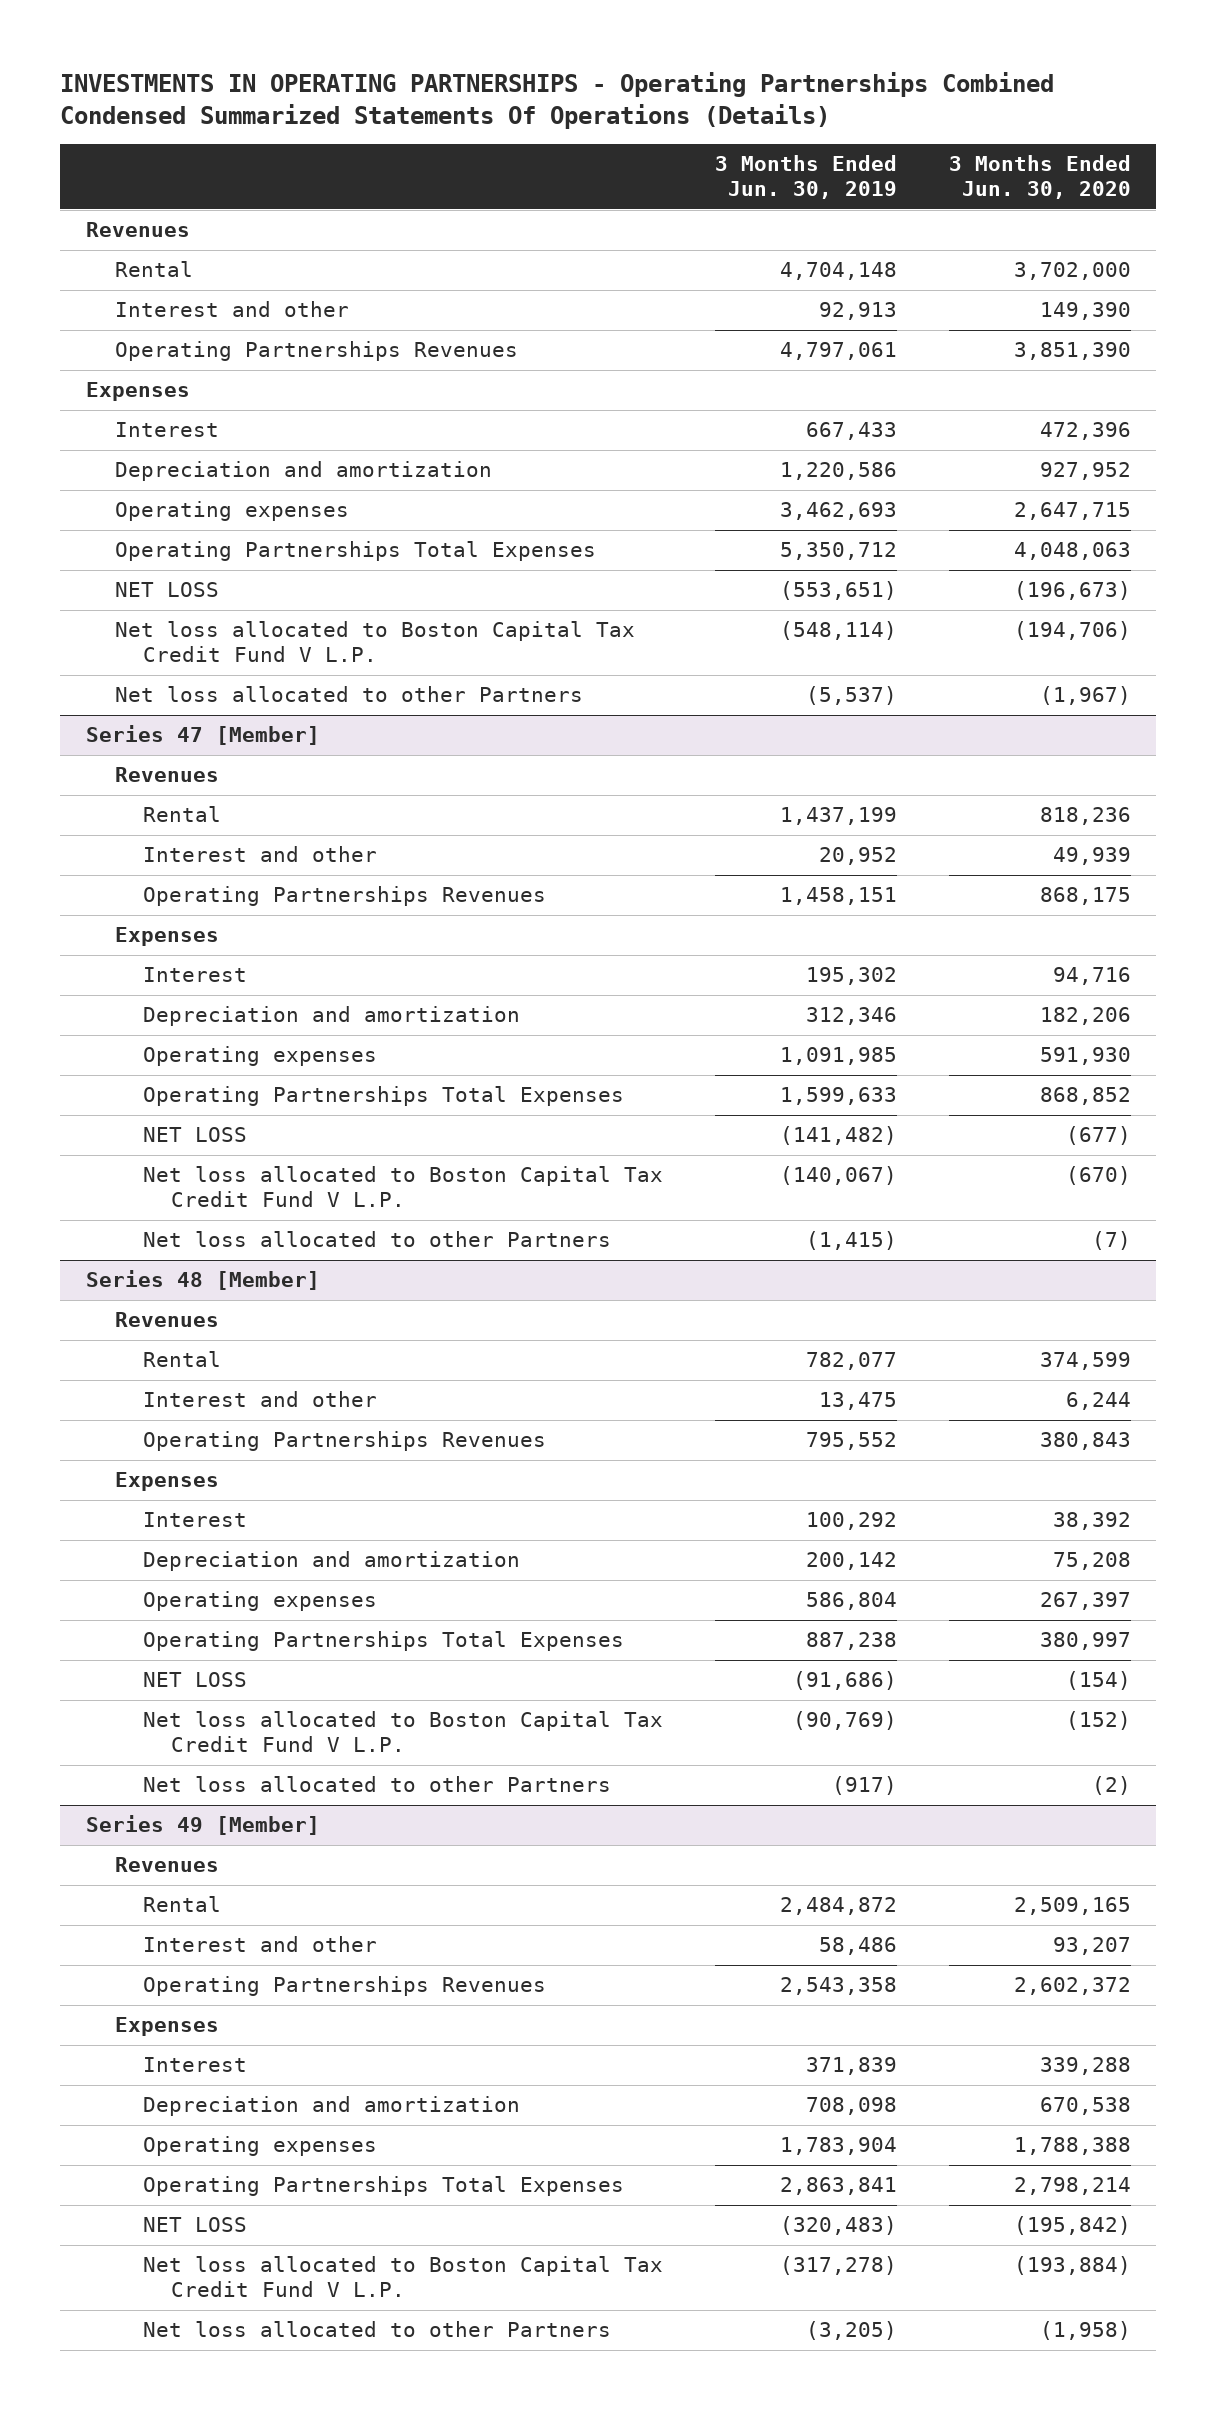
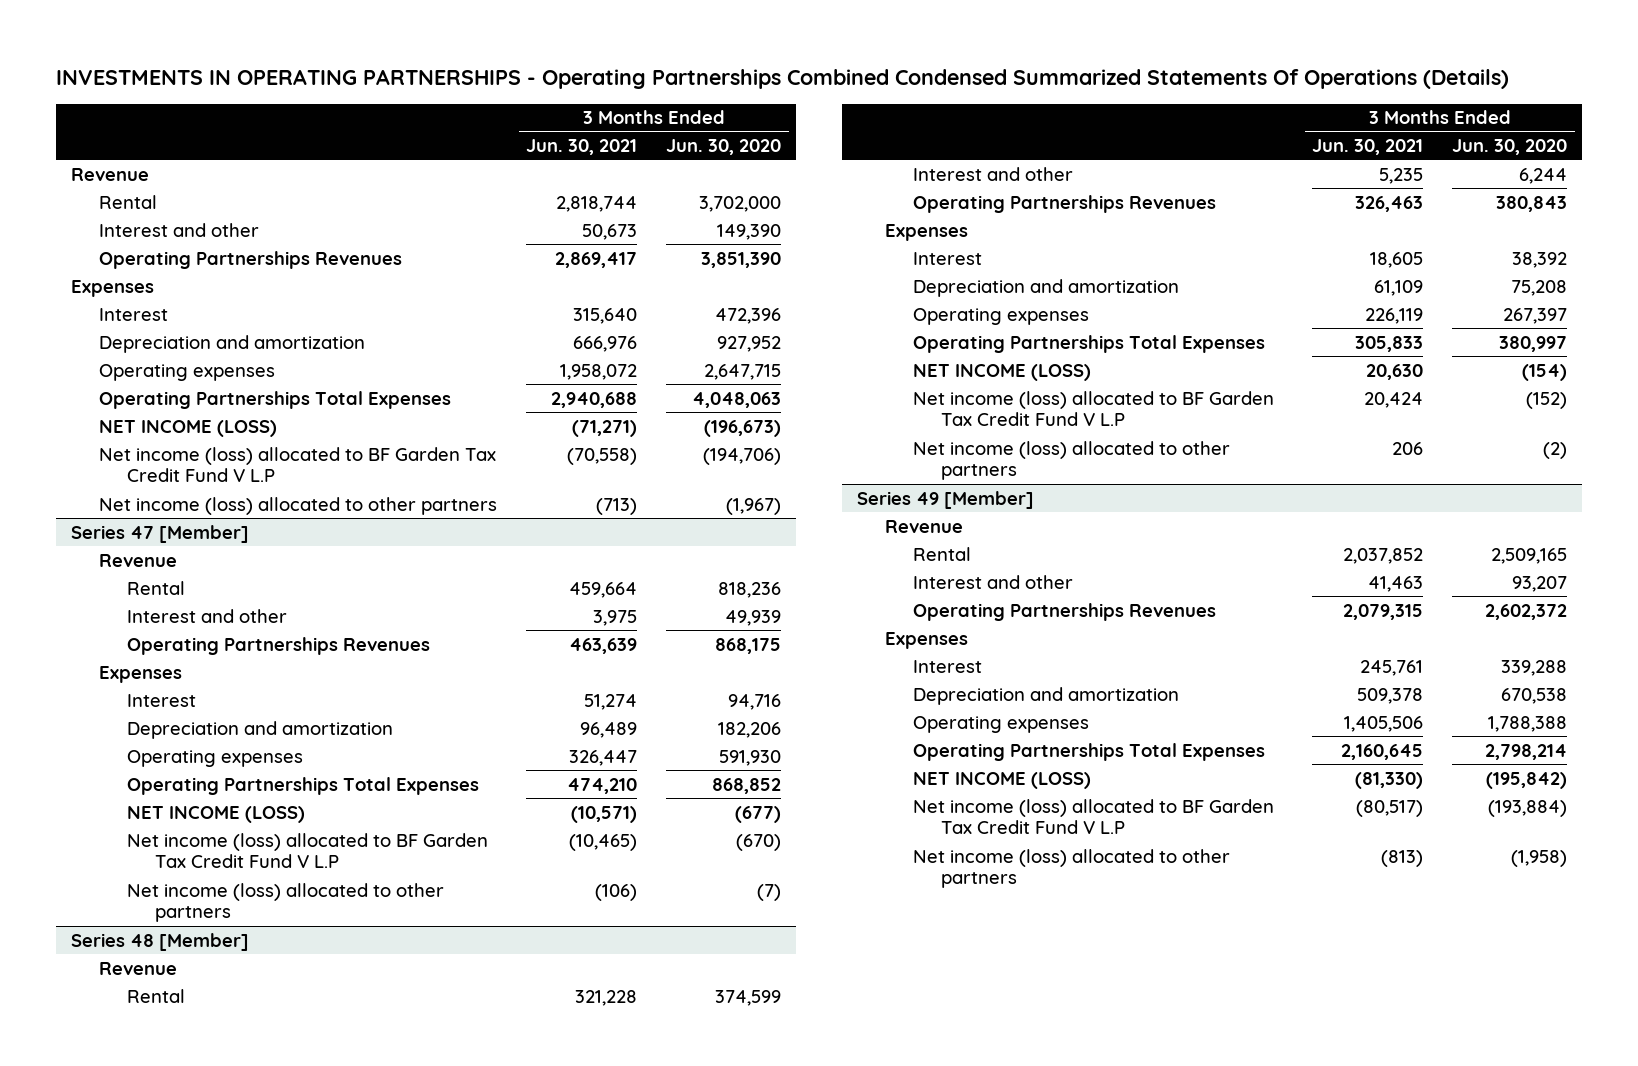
[714,155,897,200] 3 Months Ended Jun. 30, 2019 -> none
none -> [526,139,638,156] Jun. 30, 2021
[86,222,191,238] Revenues -> [70,167,149,181] Revenue
[114,582,219,598] NET LOSS -> [98,419,277,437] NET INCOME (LOSS)
[114,621,635,663] Net loss allocated to Boston Capital Tax Credit Fund V L.P. -> [98,446,496,483] Net income (loss) allocated to BF Garden Tax Credit Fund V L.P
[114,686,583,703] Net loss allocated to other Partners -> [98,496,497,515] Net income (loss) allocated to other partners
[114,767,219,783] Revenues -> [98,553,177,567] Revenue
[143,1127,248,1143] NET LOSS -> [127,805,306,823] NET INCOME (LOSS)
[143,1166,664,1208] Net loss allocated to Boston Capital Tax Credit Fund V L.P. -> [127,832,489,869] Net income (loss) allocated to BF Garden Tax Credit Fund V L.P
[143,1231,612,1248] Net loss allocated to other Partners -> [127,882,445,923] Net income (loss) allocated to other partners
[114,1312,219,1328] Revenues -> [98,961,177,975] Revenue
[143,1672,248,1688] NET LOSS -> [913,363,1092,381] NET INCOME (LOSS)
[143,1711,664,1753] Net loss allocated to Boston Capital Tax Credit Fund V L.P. -> [913,390,1275,427] Net income (loss) allocated to BF Garden Tax Credit Fund V L.P
[143,1776,612,1793] Net loss allocated to other Partners -> [913,440,1231,481] Net income (loss) allocated to other partners
[114,1857,219,1873] Revenues -> [885,519,964,533] Revenue
[143,2217,248,2233] NET LOSS -> [913,771,1092,789] NET INCOME (LOSS)
[143,2256,664,2298] Net loss allocated to Boston Capital Tax Credit Fund V L.P. -> [913,798,1275,835] Net income (loss) allocated to BF Garden Tax Credit Fund V L.P
[143,2321,612,2338] Net loss allocated to other Partners -> [913,848,1231,889] Net income (loss) allocated to other partners

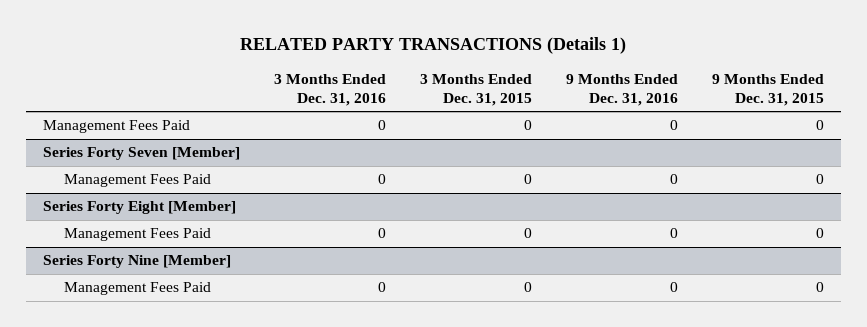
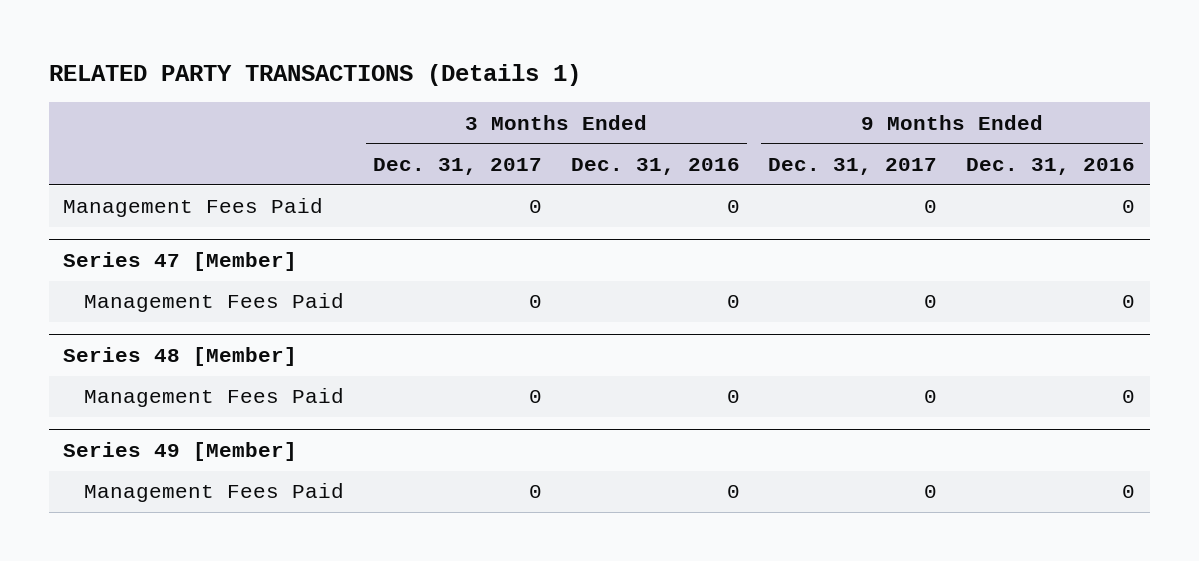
[419,73,532,107] 3 Months Ended Dec. 31, 2015 -> none
[712,73,825,107] 9 Months Ended Dec. 31, 2015 -> none
none -> [372,157,542,175] Dec. 31, 2017
none -> [768,157,938,175] Dec. 31, 2017
[42,147,240,161] Series Forty Seven [Member] -> [63,252,298,272] Series 47 [Member]
[42,201,236,215] Series Forty Eight [Member] -> [63,347,298,367] Series 48 [Member]
[42,255,231,269] Series Forty Nine [Member] -> [63,442,298,462] Series 49 [Member]

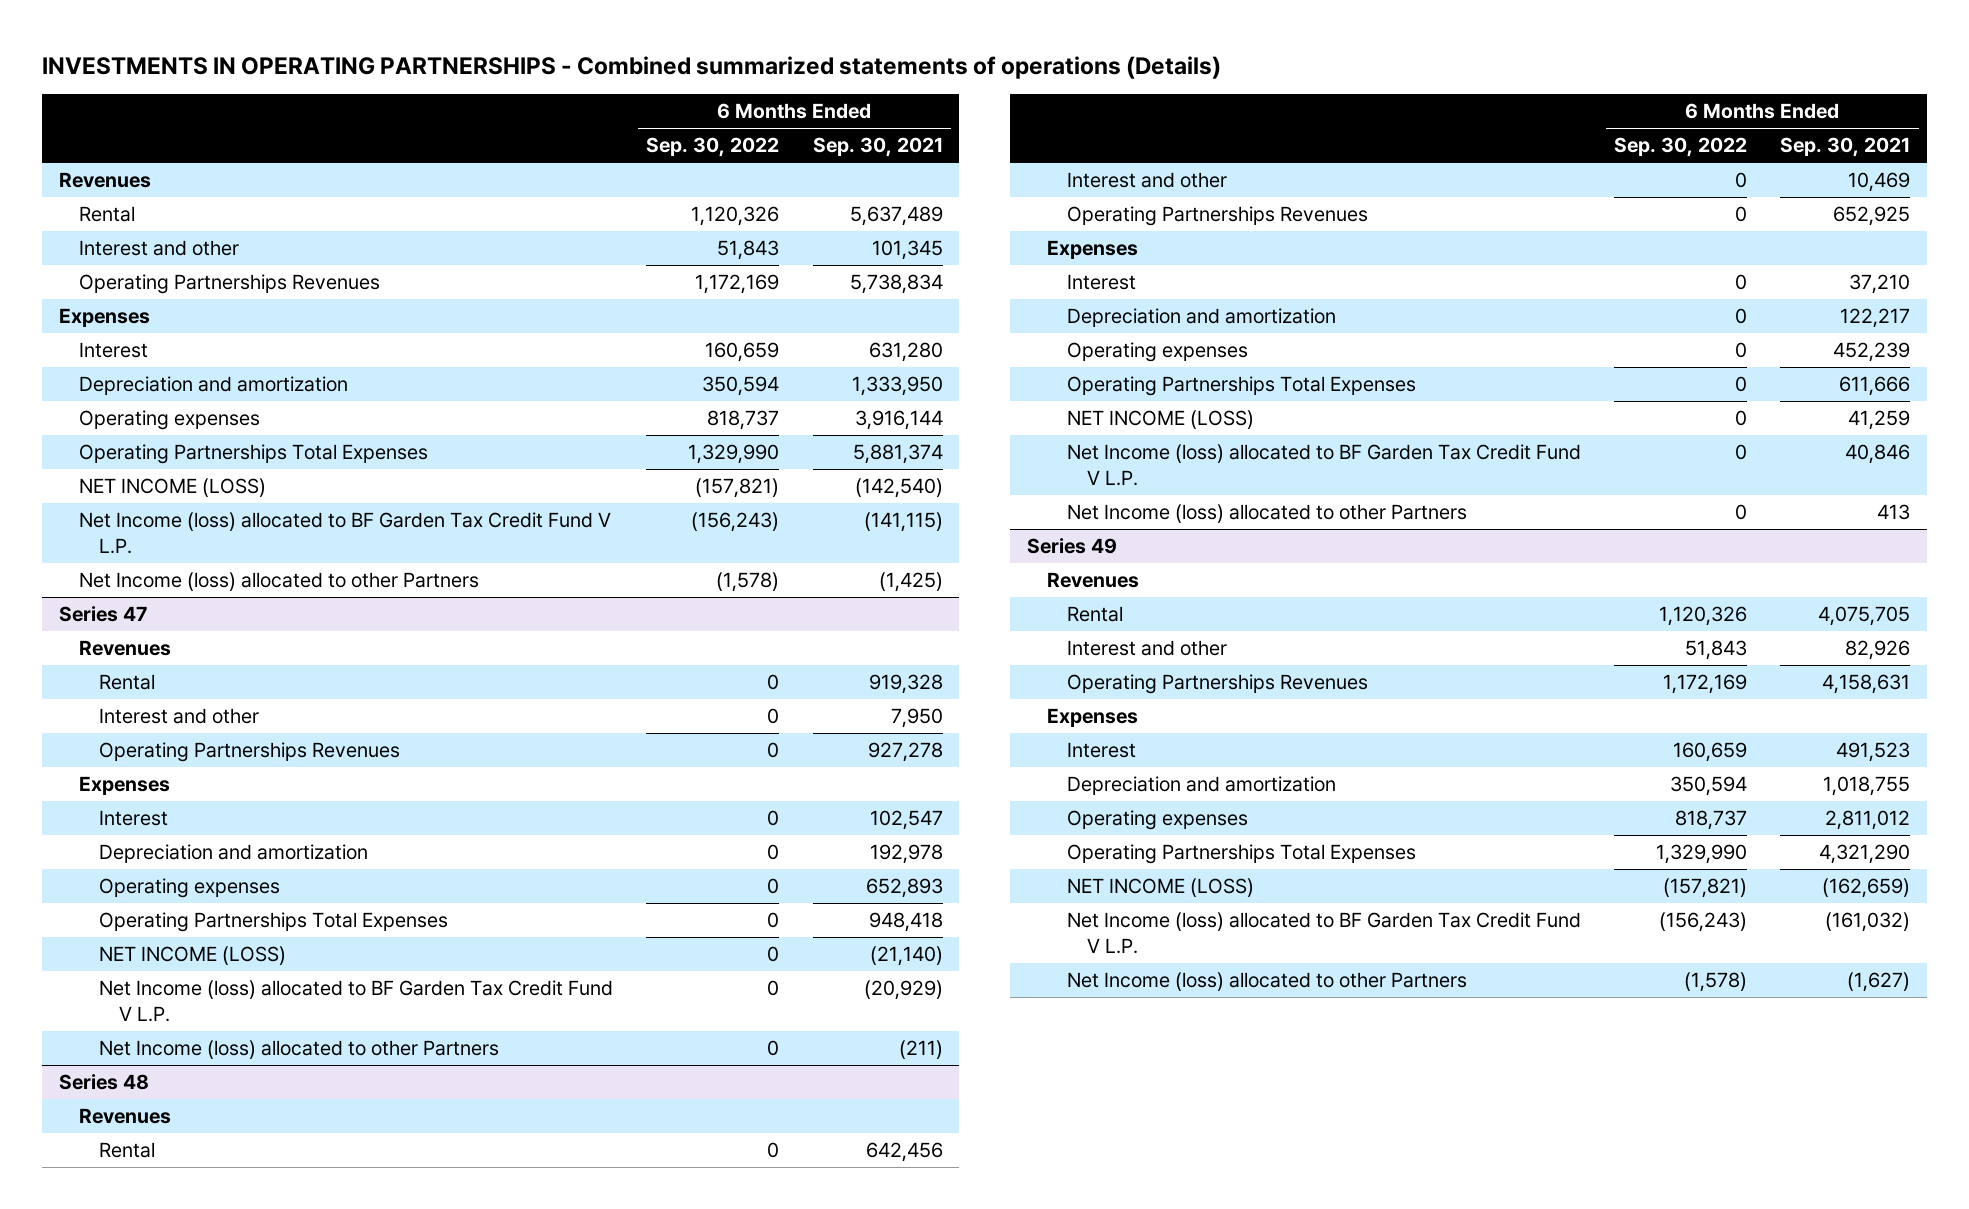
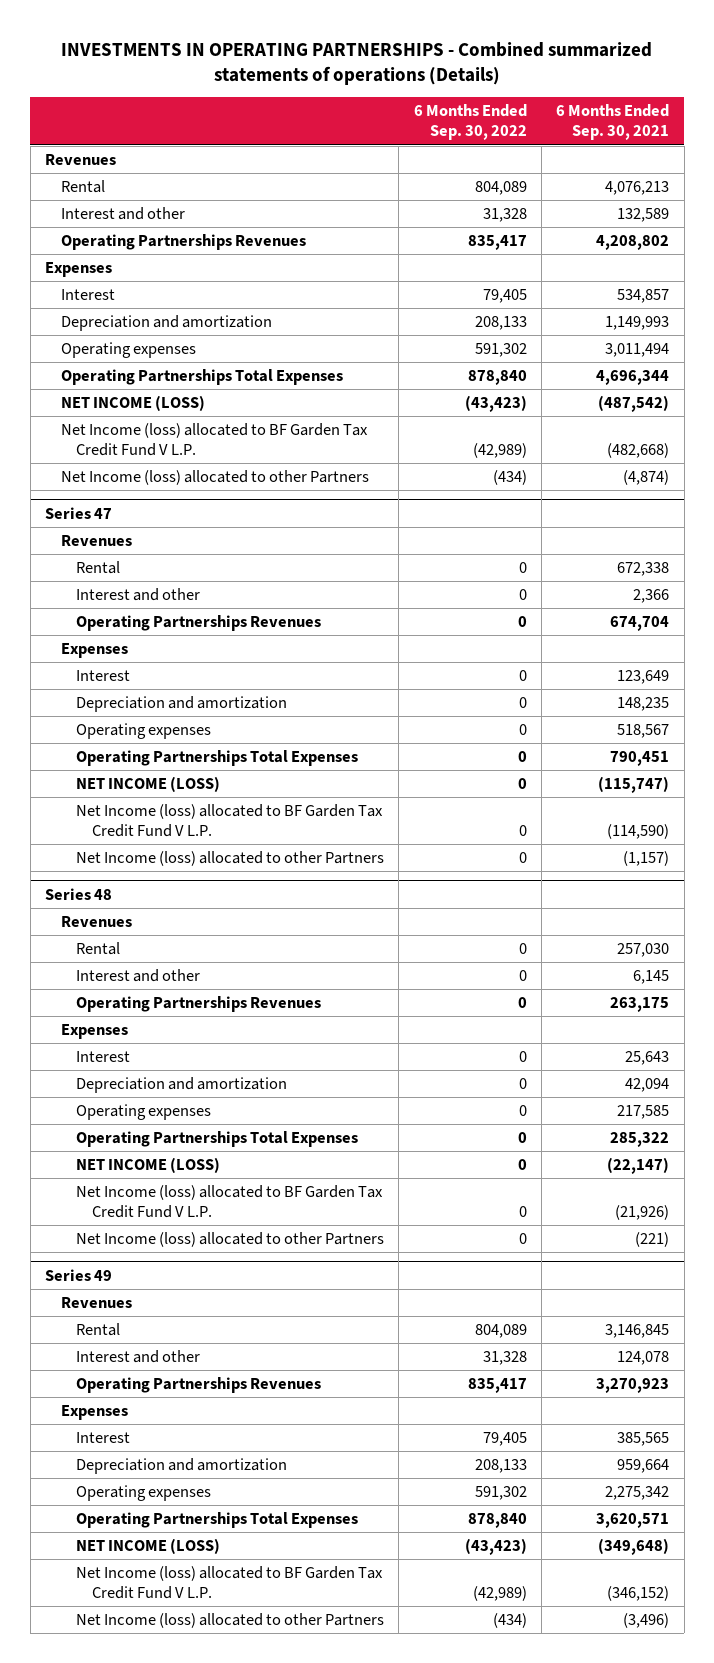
[691,206,780,227] 1,120,326 -> [474,181,527,196] 804,089
[849,206,943,227] 5,637,489 -> [605,181,670,196] 4,076,213
[717,240,780,261] 51,843 -> [482,208,527,223] 31,328
[871,240,943,261] 101,345 -> [617,208,670,223] 132,589
[695,274,780,295] 1,172,169 -> [467,235,527,251] 835,417
[849,274,943,295] 5,738,834 -> [596,235,670,251] 4,208,802
[705,342,780,363] 160,659 -> [482,289,527,304] 79,405
[868,342,943,363] 631,280 -> [617,289,670,304] 534,857
[702,376,780,397] 350,594 -> [474,316,527,331] 208,133
[851,376,943,397] 1,333,950 -> [605,316,670,331] 1,149,993
[707,410,780,431] 818,737 -> [474,343,527,358] 591,302
[854,410,943,431] 3,916,144 -> [605,343,670,358] 3,011,494
[688,444,780,465] 1,329,990 -> [467,370,527,386] 878,840
[852,444,943,465] 5,881,374 -> [596,370,670,386] 4,696,344
[695,478,780,499] (157,821) -> [464,395,527,413] (43,423)
[854,478,943,499] (142,540) -> [598,395,670,413] (487,542)
[691,512,780,533] (156,243) -> [472,442,527,458] (42,989)
[863,512,943,533] (141,115) -> [607,442,670,458] (482,668)
[716,572,780,593] (1,578) -> [492,470,527,486] (434)
[878,572,943,593] (1,425) -> [623,470,670,486] (4,874)
[868,674,943,695] 919,328 -> [617,562,670,577] 672,338
[890,708,943,729] 7,950 -> [633,589,670,604] 2,366
[867,742,943,763] 927,278 -> [610,616,670,632] 674,704
[869,810,943,831] 102,547 -> [617,670,670,685] 123,649
[869,844,943,865] 192,978 -> [617,697,670,712] 148,235
[865,878,943,899] 652,893 -> [617,724,670,739] 518,567
[868,912,943,933] 948,418 -> [610,751,670,767] 790,451
[869,946,943,967] (21,140) -> [598,776,670,794] (115,747)
[863,980,943,1001] (20,929) -> [607,823,670,839] (114,590)
[898,1040,943,1060] (211) -> [623,851,670,867] (1,157)
[865,1142,943,1163] 642,456 -> [617,943,670,958] 257,030
[1848,172,1911,193] 10,469 -> [633,970,670,985] 6,145
[1833,206,1911,227] 652,925 -> [610,997,670,1013] 263,175
[1849,274,1911,295] 37,210 -> [625,1051,670,1066] 25,643
[1840,308,1911,329] 122,217 -> [625,1078,670,1093] 42,094
[1833,342,1911,363] 452,239 -> [617,1105,670,1120] 217,585
[1839,376,1911,397] 611,666 -> [610,1132,670,1148] 285,322
[1848,410,1911,431] 41,259 -> [607,1157,670,1175] (22,147)
[1845,444,1911,465] 40,846 -> [615,1204,670,1220] (21,926)
[1877,504,1911,521] 413 -> [635,1232,670,1248] (221)
[1659,606,1748,627] 1,120,326 -> [474,1324,527,1339] 804,089
[1818,606,1911,627] 4,075,705 -> [605,1324,670,1339] 3,146,845
[1685,640,1748,661] 51,843 -> [482,1351,527,1366] 31,328
[1845,640,1911,661] 82,926 -> [617,1351,670,1366] 124,078
[1663,674,1748,695] 1,172,169 -> [467,1378,527,1394] 835,417
[1822,674,1911,695] 4,158,631 -> [596,1378,670,1394] 3,270,923
[1673,742,1748,763] 160,659 -> [482,1432,527,1447] 79,405
[1836,742,1911,763] 491,523 -> [617,1432,670,1447] 385,565
[1670,776,1748,797] 350,594 -> [474,1459,527,1474] 208,133
[1823,776,1911,797] 1,018,755 -> [617,1459,670,1474] 959,664
[1675,810,1748,831] 818,737 -> [474,1486,527,1501] 591,302
[1825,810,1911,831] 2,811,012 -> [605,1486,670,1501] 2,275,342
[1656,844,1748,865] 1,329,990 -> [467,1513,527,1529] 878,840
[1819,844,1911,865] 4,321,290 -> [596,1513,670,1529] 3,620,571
[1663,878,1748,899] (157,821) -> [464,1538,527,1556] (43,423)
[1822,878,1911,899] (162,659) -> [598,1538,670,1556] (349,648)
[1659,912,1748,933] (156,243) -> [472,1585,527,1601] (42,989)
[1825,912,1911,933] (161,032) -> [607,1585,670,1601] (346,152)
[1684,972,1748,993] (1,578) -> [492,1613,527,1629] (434)
[1847,972,1911,993] (1,627) -> [623,1613,670,1629] (3,496)

